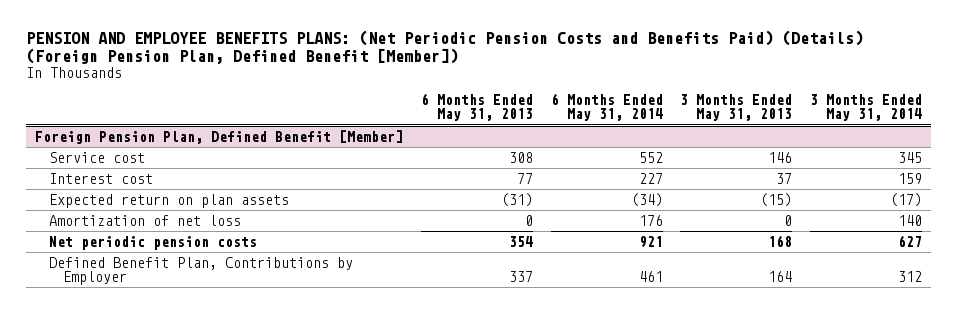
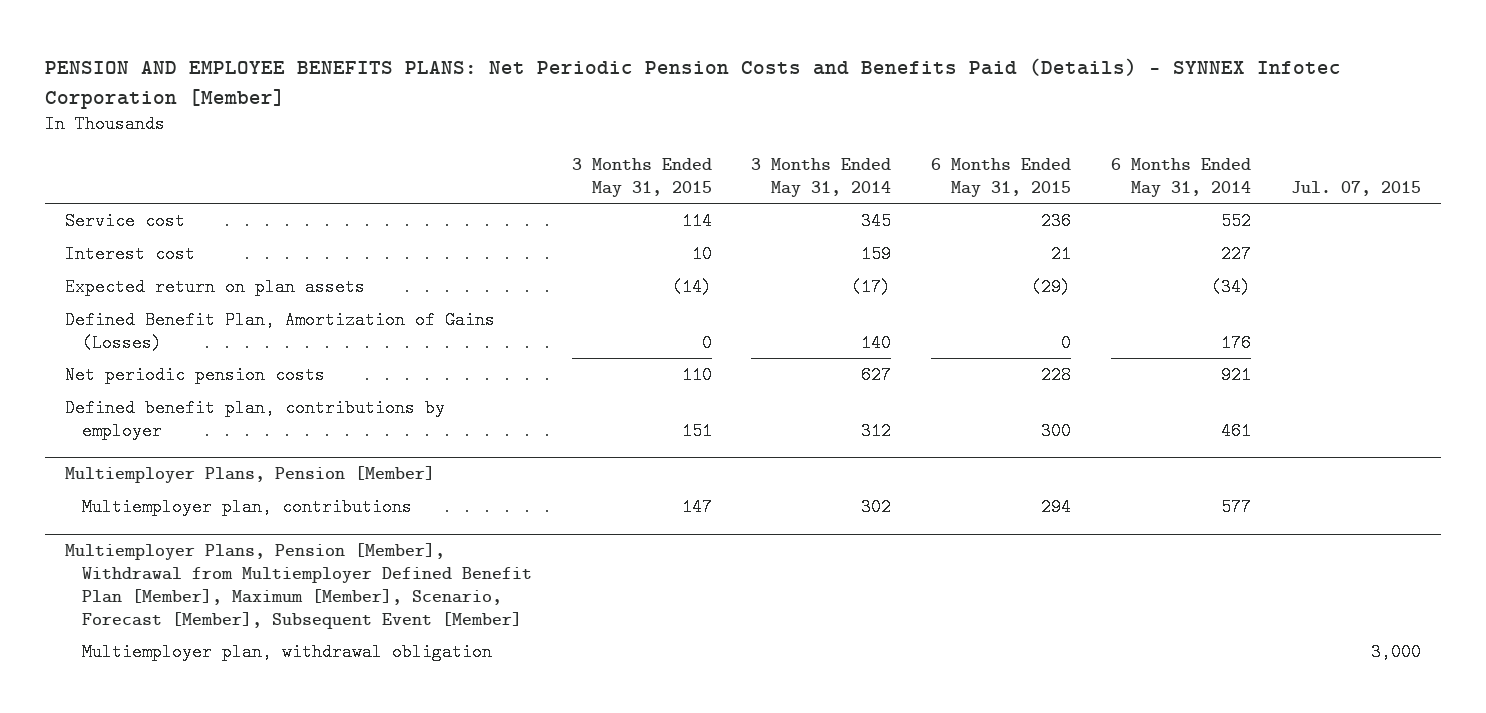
[26,30,864,65] PENSION AND EMPLOYEE BENEFITS PLANS: (Net Periodic Pension Costs and Benefits Paid) (Details) (Foreign Pension Plan, Defined Benefit [Member]) -> [44,58,1341,109] PENSION AND EMPLOYEE BENEFITS PLANS: Net Periodic Pension Costs and Benefits Paid (Details) - SYNNEX Infotec Corporation [Member]
[420,93,533,122] 6 Months Ended May 31, 2013 -> none
[680,94,793,122] 3 Months Ended May 31, 2013 -> none
none -> [571,157,712,197] 3 Months Ended May 31, 2015
none -> [931,157,1072,197] 6 Months Ended May 31, 2015
none -> [1291,180,1422,196] Jul. 07, 2015
[35,129,404,144] Foreign Pension Plan, Defined Benefit [Member] -> none
[49,214,242,226] Amortization of net loss -> [64,311,495,352] Defined Benefit Plan, Amortization of Gains (Losses)
[49,256,354,286] Defined Benefit Plan, Contributions by Employer -> [64,399,445,440] Defined benefit plan, contributions by employer
none -> [64,466,435,484] Multiemployer Plans, Pension [Member]
none -> [81,498,412,517] Multiemployer plan, contributions
none -> [64,543,532,629] Multiemployer Plans, Pension [Member], Withdrawal from Multiemployer Defined Benefit Plan [Member], Maximum [Member], Scenario, Forecast [Member], Subsequent Event [Member]
none -> [81,643,492,662] Multiemployer plan, withdrawal obligation

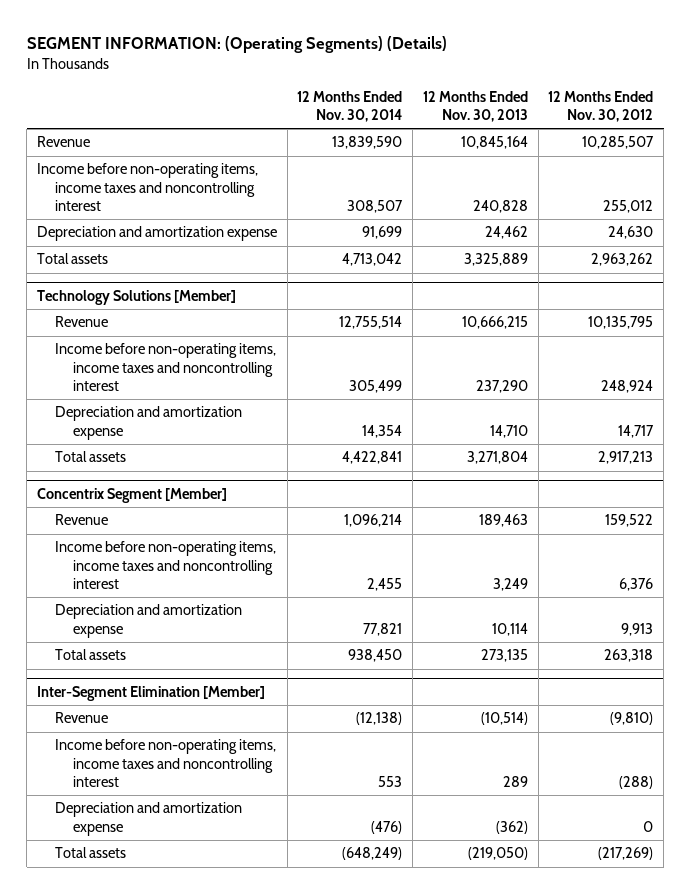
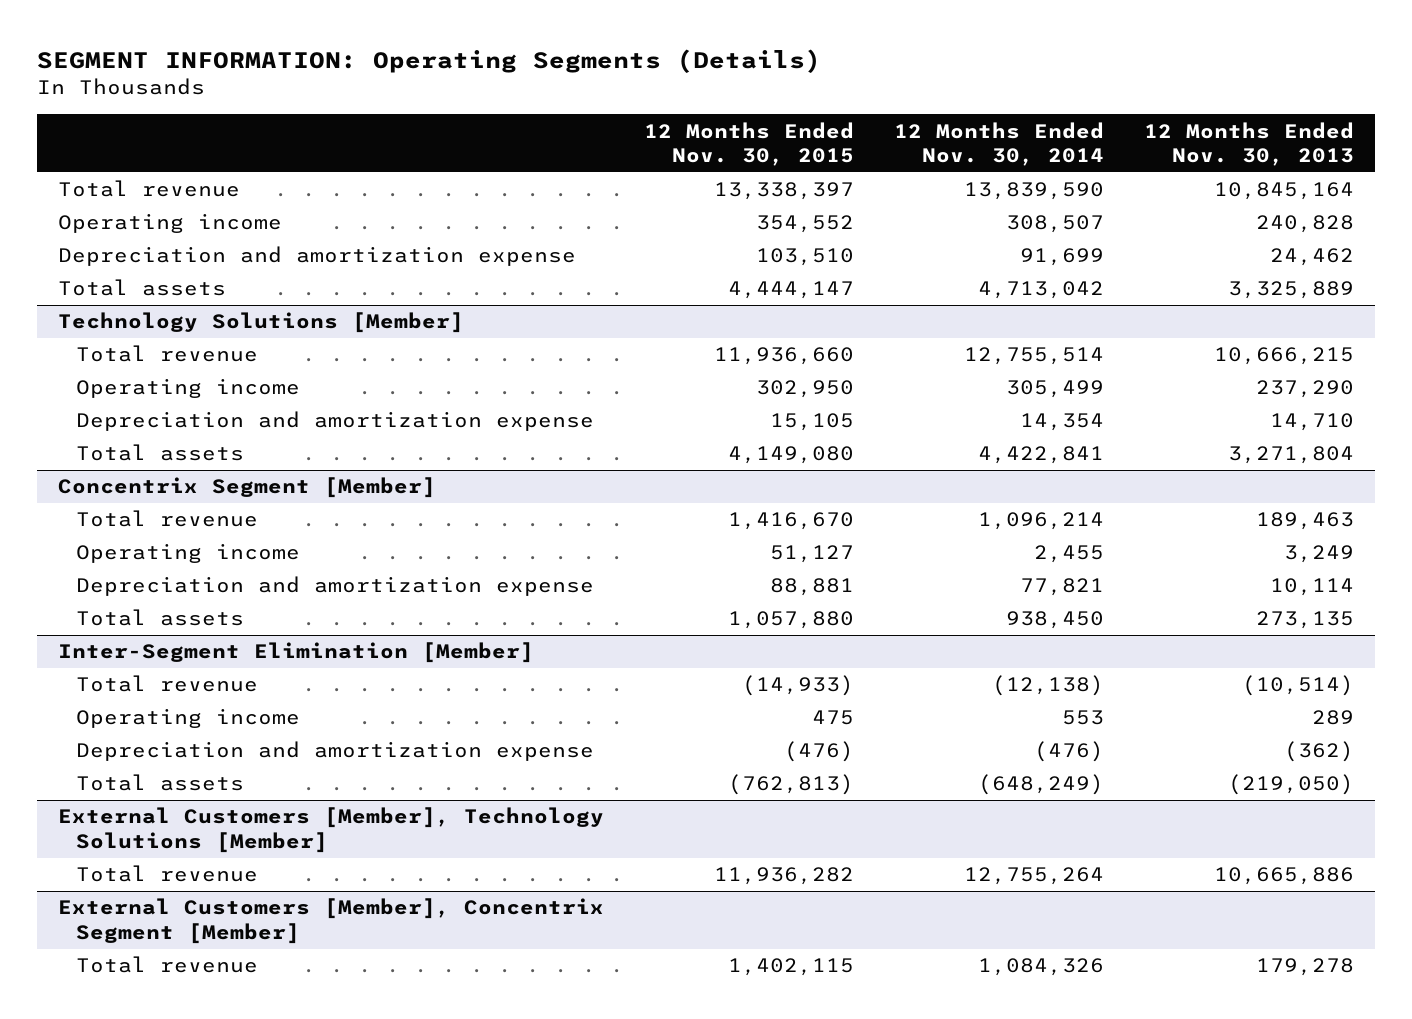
[26,36,447,54] SEGMENT INFORMATION: (Operating Segments) (Details) -> [37,48,822,73] SEGMENT INFORMATION: Operating Segments (Details)
[548,90,654,123] 12 Months Ended Nov. 30, 2012 -> none
none -> [643,121,854,167] 12 Months Ended Nov. 30, 2015
[37,136,91,148] Revenue -> [57,180,240,198] Total revenue
[37,163,259,212] Income before non-operating items, income taxes and noncontrolling interest -> [57,213,282,234] Operating income
[54,316,108,328] Revenue -> [75,345,258,363] Total revenue
[54,343,276,392] Income before non-operating items, income taxes and noncontrolling interest -> [75,378,300,399] Operating income
[54,514,108,526] Revenue -> [75,510,258,528] Total revenue
[54,541,276,590] Income before non-operating items, income taxes and noncontrolling interest -> [75,543,300,564] Operating income
[54,712,108,724] Revenue -> [75,675,258,693] Total revenue
[54,739,276,788] Income before non-operating items, income taxes and noncontrolling interest -> [75,708,300,729] Operating income
none -> [57,807,604,854] External Customers [Member], Technology Solutions [Member]
none -> [75,865,258,883] Total revenue
none -> [57,898,604,945] External Customers [Member], Concentrix Segment [Member]
none -> [75,956,258,974] Total revenue

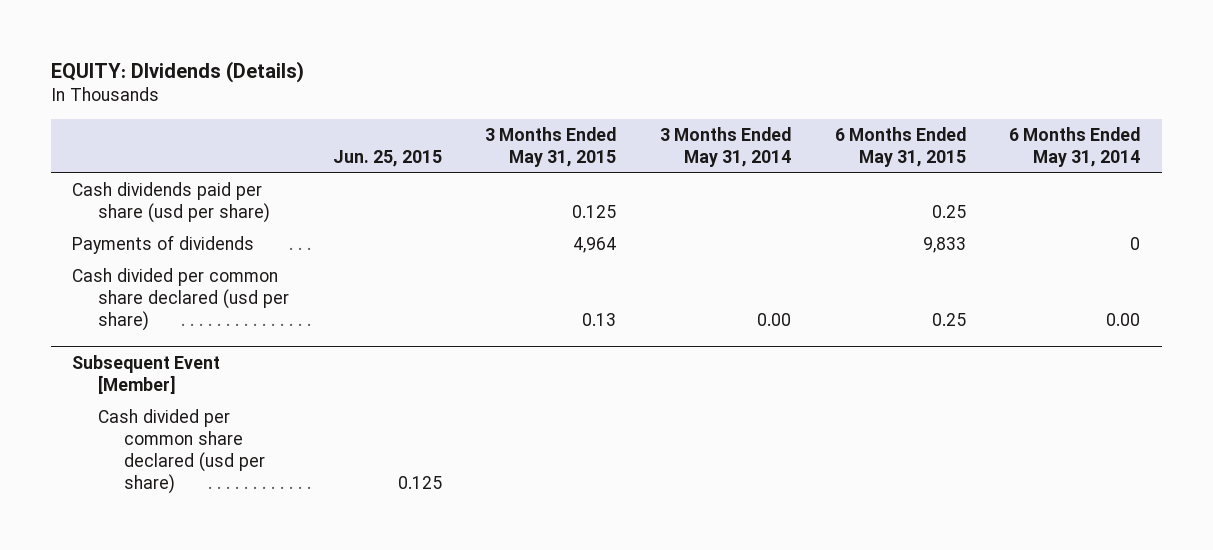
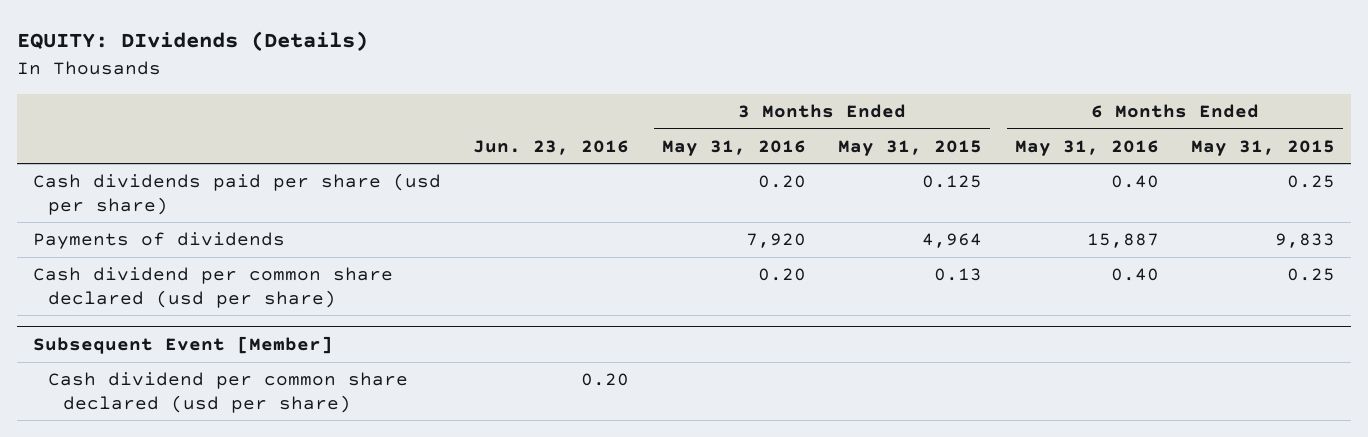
[332,150,442,168] Jun. 25, 2015 -> none
[659,127,791,168] 3 Months Ended May 31, 2014 -> none
[1009,127,1141,168] 6 Months Ended May 31, 2014 -> none
none -> [473,139,630,155] Jun. 23, 2016
none -> [661,139,806,156] May 31, 2016
none -> [1014,139,1159,156] May 31, 2016
[72,268,289,332] Cash divided per common share declared (usd per share) -> [32,267,393,308] Cash dividend per common share declared (usd per share)
[97,409,265,495] Cash divided per common share declared (usd per share) -> [47,372,408,413] Cash dividend per common share declared (usd per share)

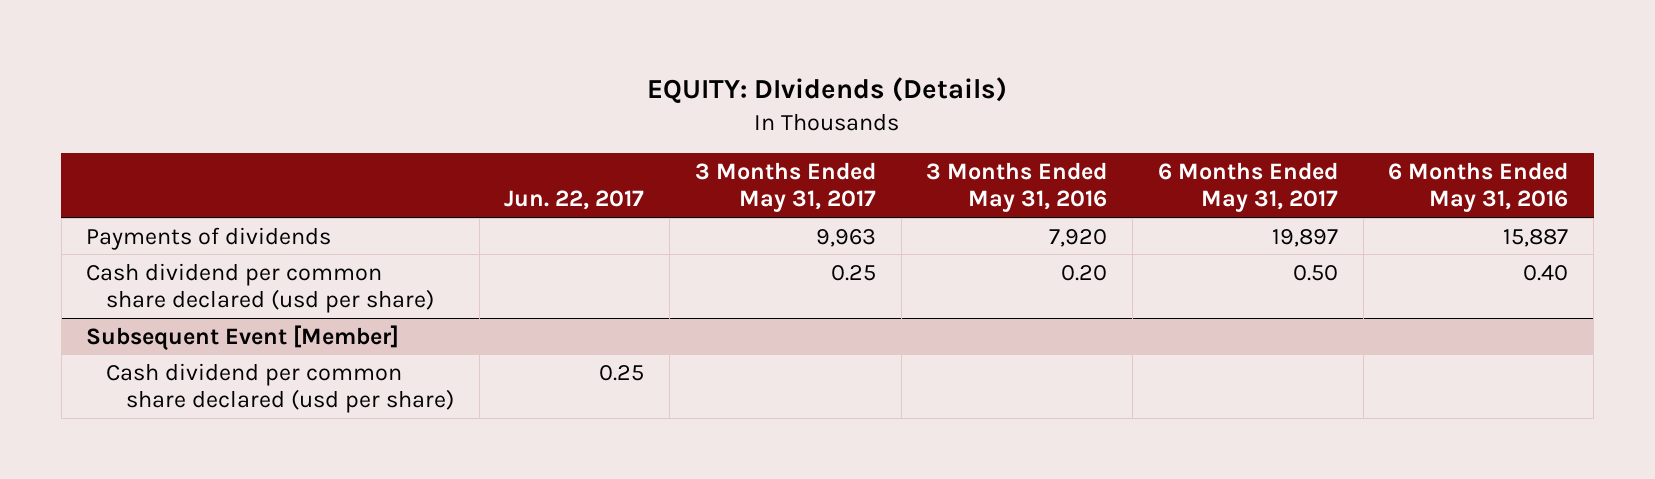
[473,139,630,155] Jun. 23, 2016 -> none
[838,139,983,156] May 31, 2015 -> none
[1191,139,1336,156] May 31, 2015 -> none
none -> [504,190,645,211] Jun. 22, 2017
none -> [694,162,876,213] 3 Months Ended May 31, 2017
none -> [1157,162,1338,213] 6 Months Ended May 31, 2017
[32,173,441,215] Cash dividends paid per share (usd per share) -> none

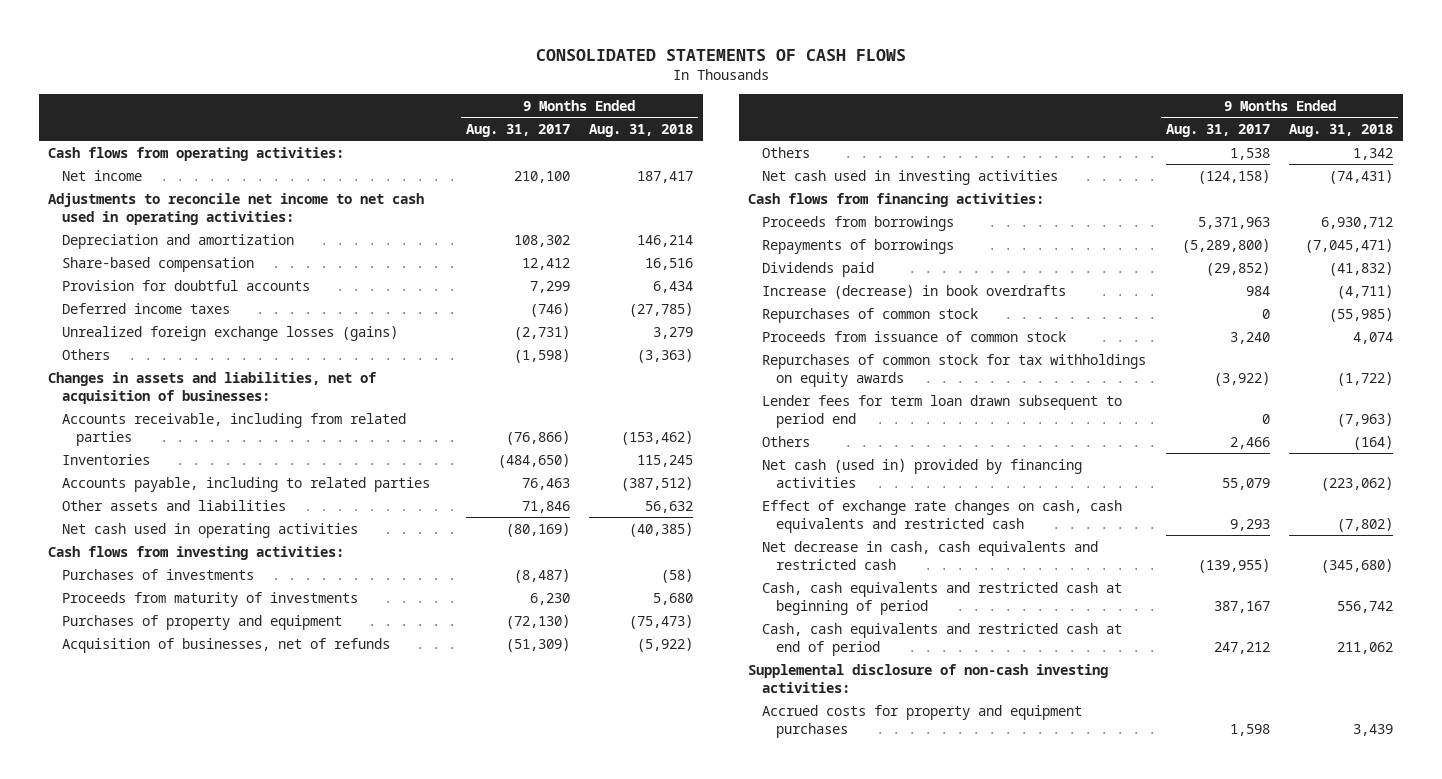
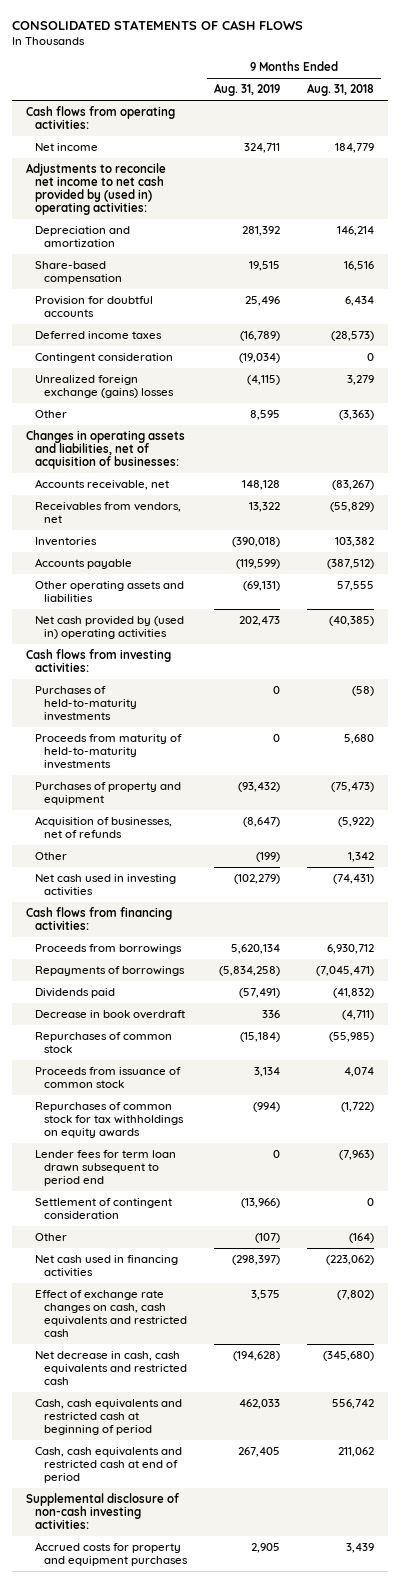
[465,123,570,137] Aug. 31, 2017 -> none
none -> [214,83,281,97] Aug. 31, 2019
[637,170,694,183] 187,417 -> [335,142,375,153] 184,779
[48,192,425,225] Adjustments to reconcile net income to net cash used in operating activities: -> [25,162,166,215] Adjustments to reconcile net income to net cash provided by (used in) operating activities:
[629,302,694,317] (27,785) -> [331,330,375,341] (28,573)
none -> [35,352,174,363] Contingent consideration
[62,325,399,341] Unrealized foreign exchange losses (gains) -> [35,374,175,398] Unrealized foreign exchange (gains) losses
[62,348,111,360] Others -> [35,409,68,418] Other
[48,371,378,404] Changes in assets and liabilities, net of acquisition of businesses: -> [25,429,185,469] Changes in operating assets and liabilities, net of acquisition of businesses:
[62,412,407,446] Accounts receivable, including from related parties -> [35,478,170,490] Accounts receivable, net
[621,430,694,445] (153,462) -> [332,479,375,490] (83,267)
none -> [35,501,182,523] Receivables from vendors, net
[637,454,694,467] 115,245 -> [335,536,375,547] 103,382
[62,476,431,492] Accounts payable, including to related parties -> [35,557,133,569] Accounts payable
[62,499,287,511] Other assets and liabilities -> [35,580,185,602] Other operating assets and liabilities
[645,500,694,513] 56,632 -> [337,580,375,591] 57,555
[62,522,359,538] Net cash used in operating activities -> [35,615,185,639] Net cash provided by (used in) operating activities
[62,568,255,580] Purchases of investments -> [35,685,138,721] Purchases of held-to-maturity investments
[62,591,359,607] Proceeds from maturity of investments -> [35,733,183,769] Proceeds from maturity of held-to-maturity investments
[762,146,811,158] Others -> [35,851,68,860] Other
[762,284,1067,299] Increase (decrease) in book overdrafts -> [35,1009,186,1019] Decrease in book overdraft
none -> [35,1197,173,1219] Settlement of contingent consideration
[762,435,811,447] Others -> [35,1232,68,1241] Other
[762,458,1083,488] Net cash (used in) provided by financing activities -> [35,1254,179,1277] Net cash used in financing activities

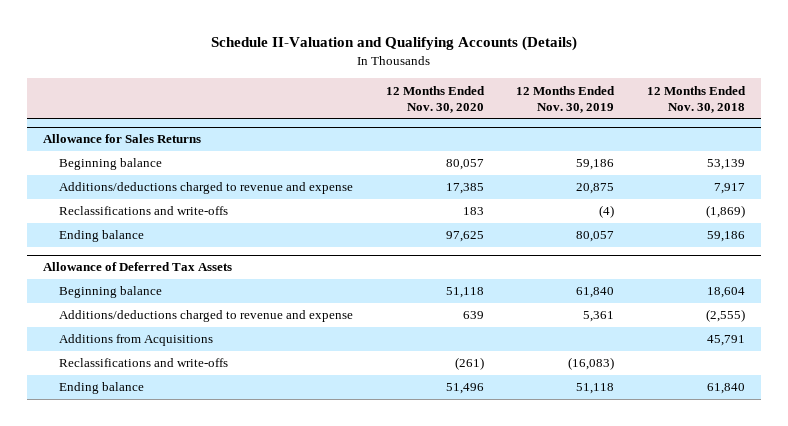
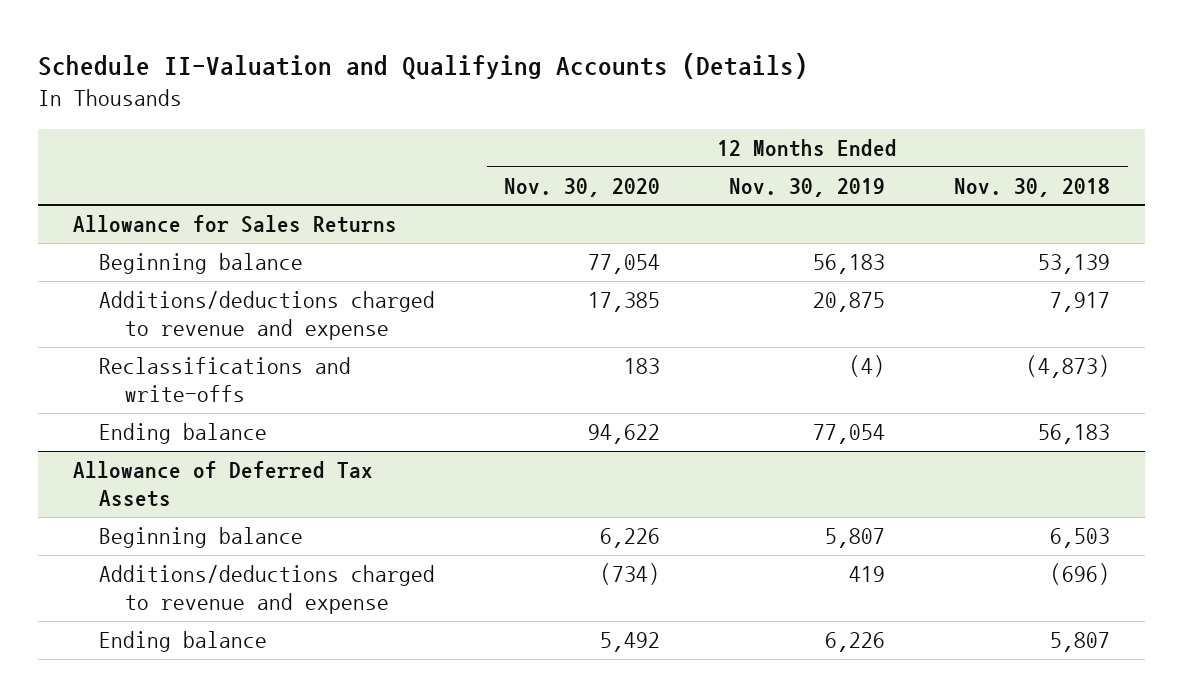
[445,159,484,171] 80,057 -> [587,254,660,275] 77,054
[576,159,615,171] 59,186 -> [813,254,886,275] 56,183
[705,205,745,219] (1,869) -> [1026,355,1111,379] (4,873)
[445,231,484,243] 97,625 -> [587,424,660,445] 94,622
[576,231,615,243] 80,057 -> [813,424,886,445] 77,054
[706,231,745,243] 59,186 -> [1038,424,1111,445] 56,183
[59,334,214,347] Additions from Acquisitions -> none
[59,358,229,368] Reclassifications and write-offs -> none
[445,287,484,299] 51,118 -> [599,528,660,549] 6,226
[576,287,615,299] 61,840 -> [825,528,886,549] 5,807
[706,287,745,299] 18,604 -> [1050,528,1111,549] 6,503
[462,311,484,320] 639 -> [599,563,660,586] (734)
[583,311,615,323] 5,361 -> [849,566,886,583] 419
[705,309,745,323] (2,555) -> [1050,563,1111,586] (696)
[445,383,484,395] 51,496 -> [599,632,660,653] 5,492
[576,383,615,395] 51,118 -> [825,632,886,653] 6,226
[706,383,745,395] 61,840 -> [1050,632,1111,653] 5,807

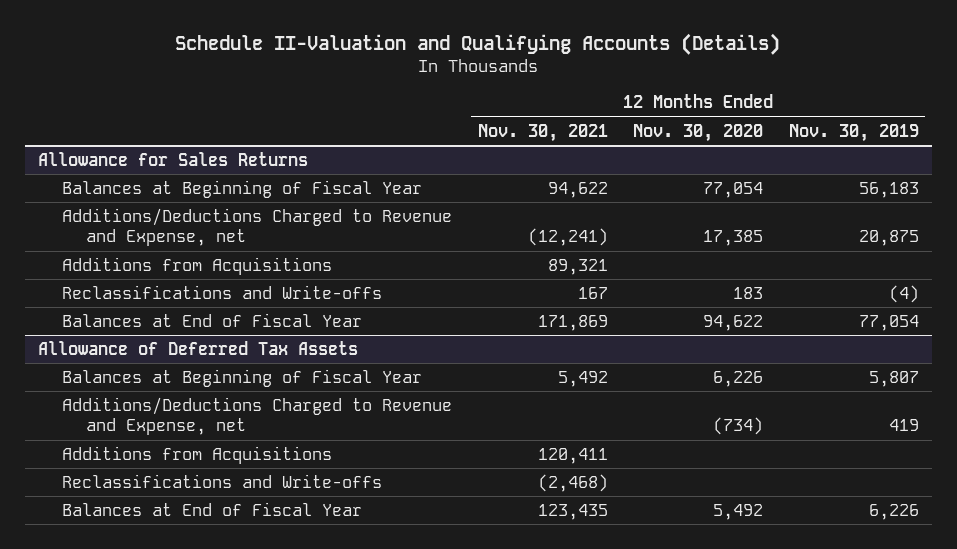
[954,177,1111,197] Nov. 30, 2018 -> none
none -> [477,123,608,142] Nov. 30, 2021
[98,253,303,275] Beginning balance -> [61,179,422,198] Balances at Beginning of Fiscal Year
[98,291,435,341] Additions/deductions charged to revenue and expense -> [61,207,452,247] Additions/Deductions Charged to Revenue and Expense, net
none -> [61,256,332,275] Additions from Acquisitions
[98,357,351,403] Reclassifications and write-offs -> [61,284,382,299] Reclassifications and Write-offs
[98,423,267,445] Ending balance -> [61,312,362,327] Balances at End of Fiscal Year
[98,527,303,549] Beginning balance -> [61,368,422,387] Balances at Beginning of Fiscal Year
[98,565,435,615] Additions/deductions charged to revenue and expense -> [61,396,452,436] Additions/Deductions Charged to Revenue and Expense, net
none -> [61,445,332,464] Additions from Acquisitions
none -> [61,473,382,488] Reclassifications and Write-offs
[98,631,267,653] Ending balance -> [61,501,362,516] Balances at End of Fiscal Year

